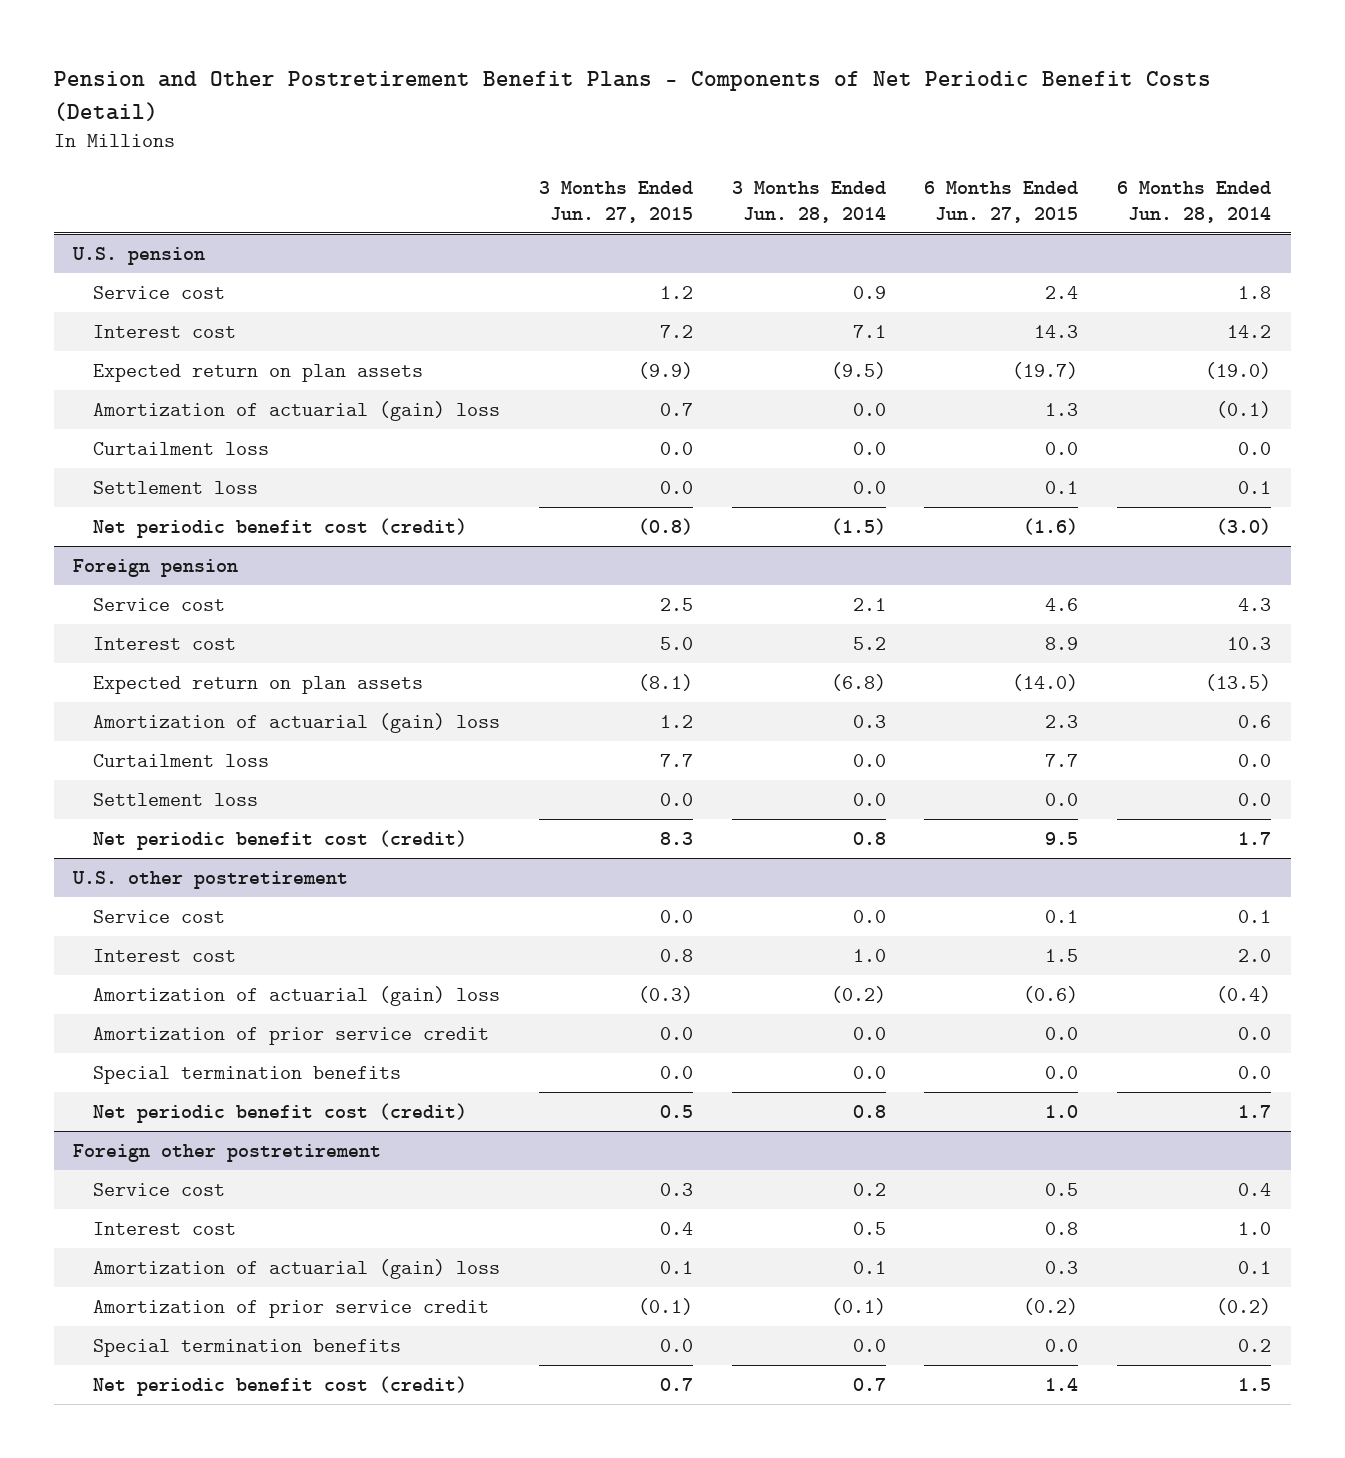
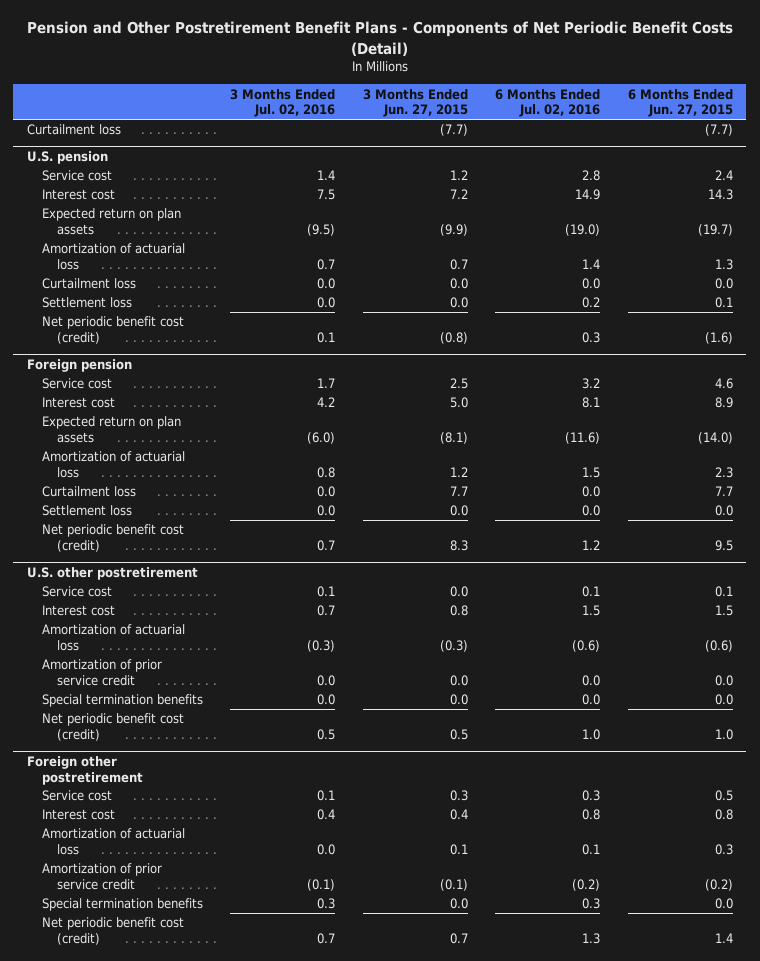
[731,181,886,223] 3 Months Ended Jun. 28, 2014 -> none
[1117,181,1272,223] 6 Months Ended Jun. 28, 2014 -> none
none -> [230,88,336,118] 3 Months Ended Jul. 02, 2016
none -> [495,88,601,118] 6 Months Ended Jul. 02, 2016
none -> [26,124,121,136] Curtailment loss
[92,401,500,422] Amortization of actuarial (gain) loss -> [41,243,185,270] Amortization of actuarial loss
[92,713,500,734] Amortization of actuarial (gain) loss -> [41,451,185,478] Amortization of actuarial loss
[92,986,500,1007] Amortization of actuarial (gain) loss -> [41,624,185,651] Amortization of actuarial loss
[92,1259,500,1280] Amortization of actuarial (gain) loss -> [41,828,185,855] Amortization of actuarial loss

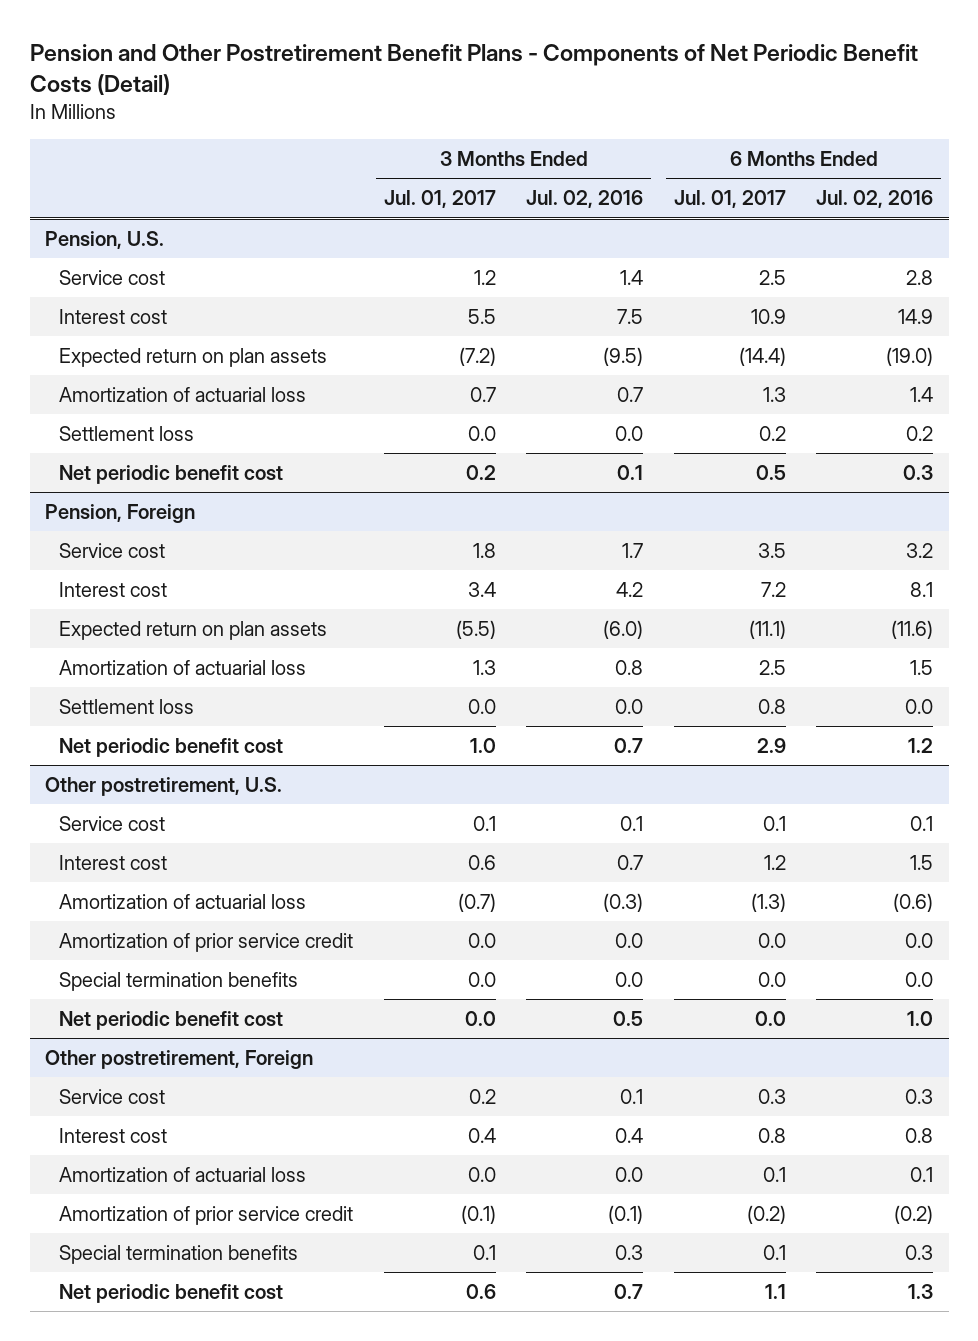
[362,88,468,118] 3 Months Ended Jun. 27, 2015 -> none
[627,88,733,118] 6 Months Ended Jun. 27, 2015 -> none
none -> [383,190,496,209] Jul. 01, 2017
none -> [673,190,786,209] Jul. 01, 2017
[26,124,121,136] Curtailment loss -> none
[26,151,108,165] U.S. pension -> [44,231,164,250] Pension, U.S.
[41,278,136,290] Curtailment loss -> none
[41,316,184,344] Net periodic benefit cost (credit) -> [59,465,284,485] Net periodic benefit cost
[26,359,132,373] Foreign pension -> [44,504,195,524] Pension, Foreign
[41,486,136,498] Curtailment loss -> none
[41,524,184,552] Net periodic benefit cost (credit) -> [59,738,284,758] Net periodic benefit cost
[26,567,198,581] U.S. other postretirement -> [44,777,282,797] Other postretirement, U.S.
[41,713,184,741] Net periodic benefit cost (credit) -> [59,1011,284,1031] Net periodic benefit cost
[26,756,143,785] Foreign other postretirement -> [44,1050,313,1070] Other postretirement, Foreign
[41,917,184,945] Net periodic benefit cost (credit) -> [59,1284,284,1304] Net periodic benefit cost

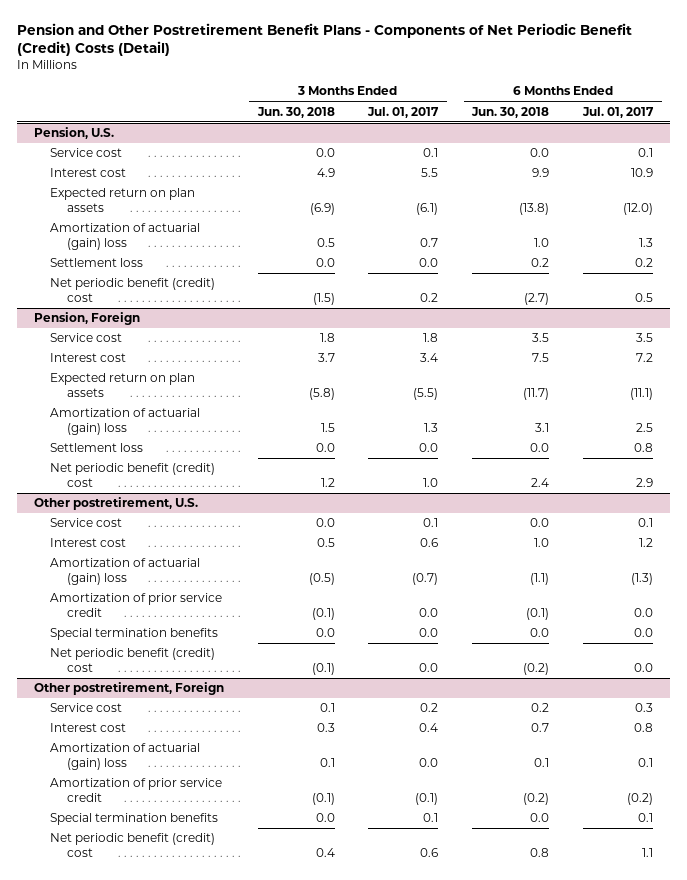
[29,43,918,95] Pension and Other Postretirement Benefit Plans - Components of Net Periodic Benefit Costs (Detail) -> [16,23,632,57] Pension and Other Postretirement Benefit Plans - Components of Net Periodic Benefit (Credit) Costs (Detail)
[526,190,644,209] Jul. 02, 2016 -> none
[816,190,934,209] Jul. 02, 2016 -> none
none -> [256,106,335,118] Jun. 30, 2018
none -> [471,106,550,118] Jun. 30, 2018
[473,270,496,286] 1.2 -> [423,148,439,158] 0.1
[758,270,786,286] 2.5 -> [638,148,654,158] 0.1
[458,347,496,367] (7.2) -> [416,202,439,215] (6.1)
[738,347,786,367] (14.4) -> [623,202,654,215] (12.0)
[59,387,307,403] Amortization of actuarial loss -> [50,223,201,250] Amortization of actuarial (gain) loss
[59,465,284,485] Net periodic benefit cost -> [50,278,216,302] Net periodic benefit (credit) cost
[59,660,307,676] Amortization of actuarial loss -> [50,408,201,435] Amortization of actuarial (gain) loss
[59,738,284,758] Net periodic benefit cost -> [50,463,216,487] Net periodic benefit (credit) cost
[59,894,307,910] Amortization of actuarial loss -> [50,558,201,585] Amortization of actuarial (gain) loss
[59,1011,284,1031] Net periodic benefit cost -> [50,648,216,672] Net periodic benefit (credit) cost
[59,1167,307,1183] Amortization of actuarial loss -> [50,743,201,770] Amortization of actuarial (gain) loss
[59,1284,284,1304] Net periodic benefit cost -> [50,833,216,857] Net periodic benefit (credit) cost

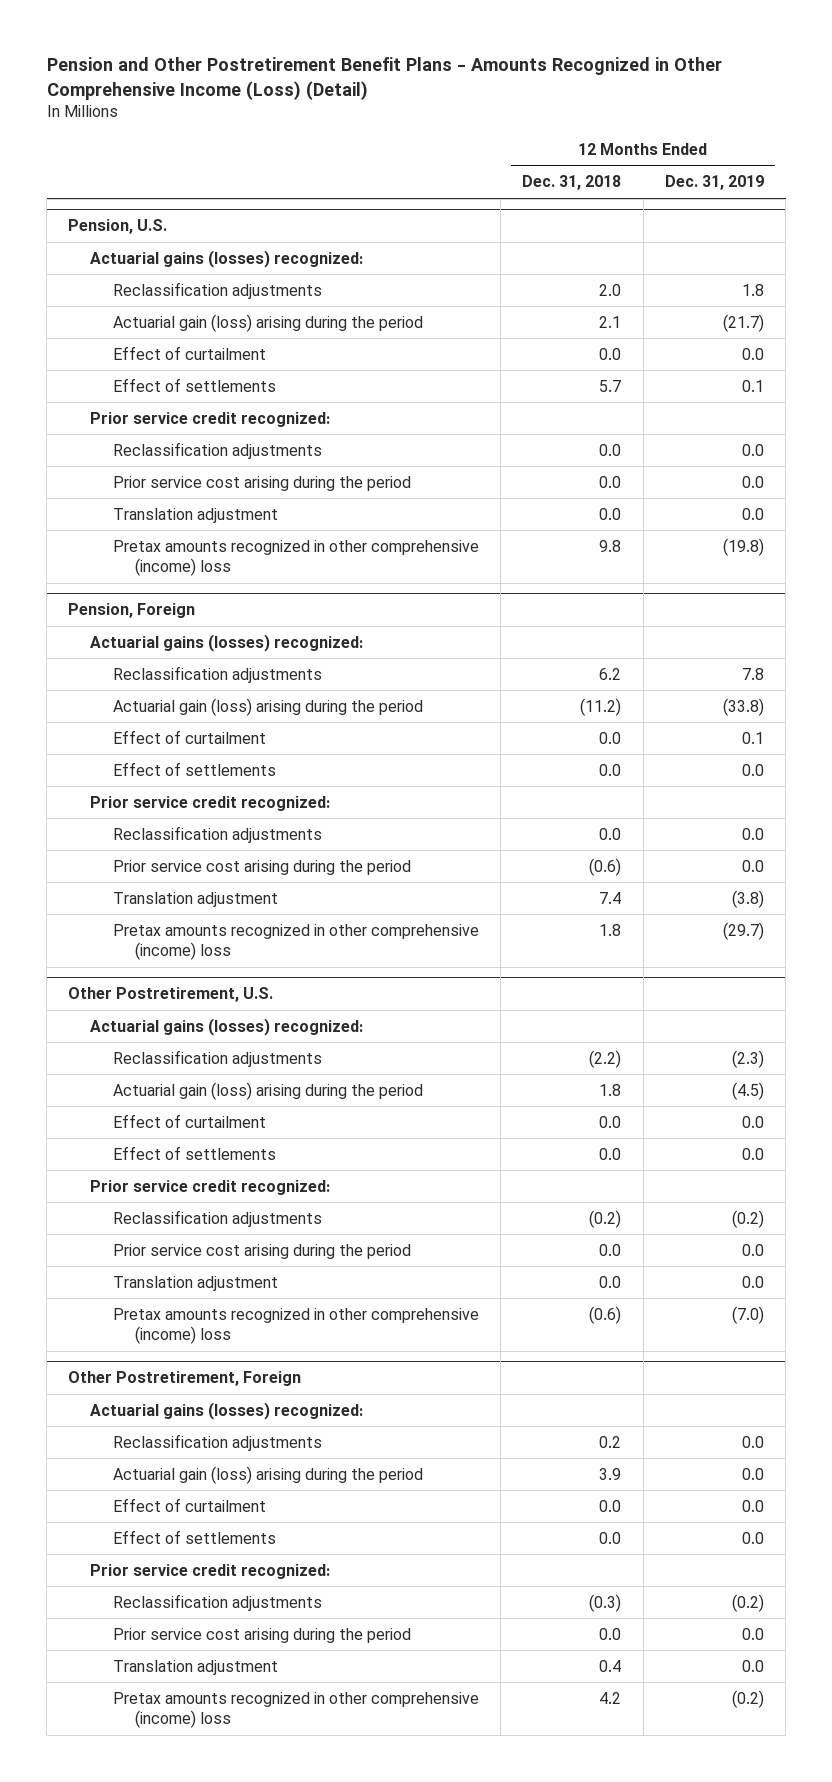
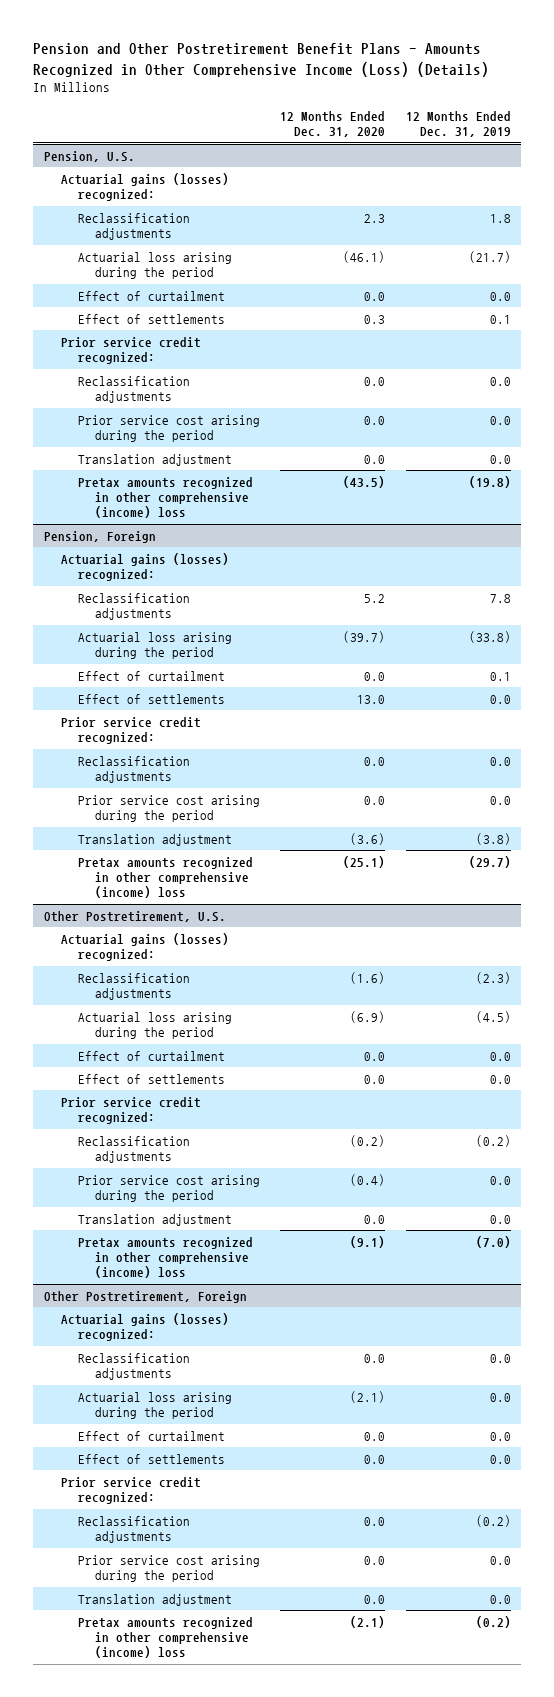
[46,57,722,100] Pension and Other Postretirement Benefit Plans - Amounts Recognized in Other Comprehensive Income (Loss) (Detail) -> [33,43,490,77] Pension and Other Postretirement Benefit Plans - Amounts Recognized in Other Comprehensive Income (Loss) (Details)
[522,175,622,191] Dec. 31, 2018 -> none
none -> [280,110,386,138] 12 Months Ended Dec. 31, 2020
[112,313,423,332] Actuarial gain (loss) arising during the period -> [77,251,232,280] Actuarial loss arising during the period
[112,697,423,716] Actuarial gain (loss) arising during the period -> [77,631,232,660] Actuarial loss arising during the period
[112,1081,423,1100] Actuarial gain (loss) arising during the period -> [77,1011,232,1040] Actuarial loss arising during the period
[112,1465,423,1484] Actuarial gain (loss) arising during the period -> [77,1391,232,1420] Actuarial loss arising during the period

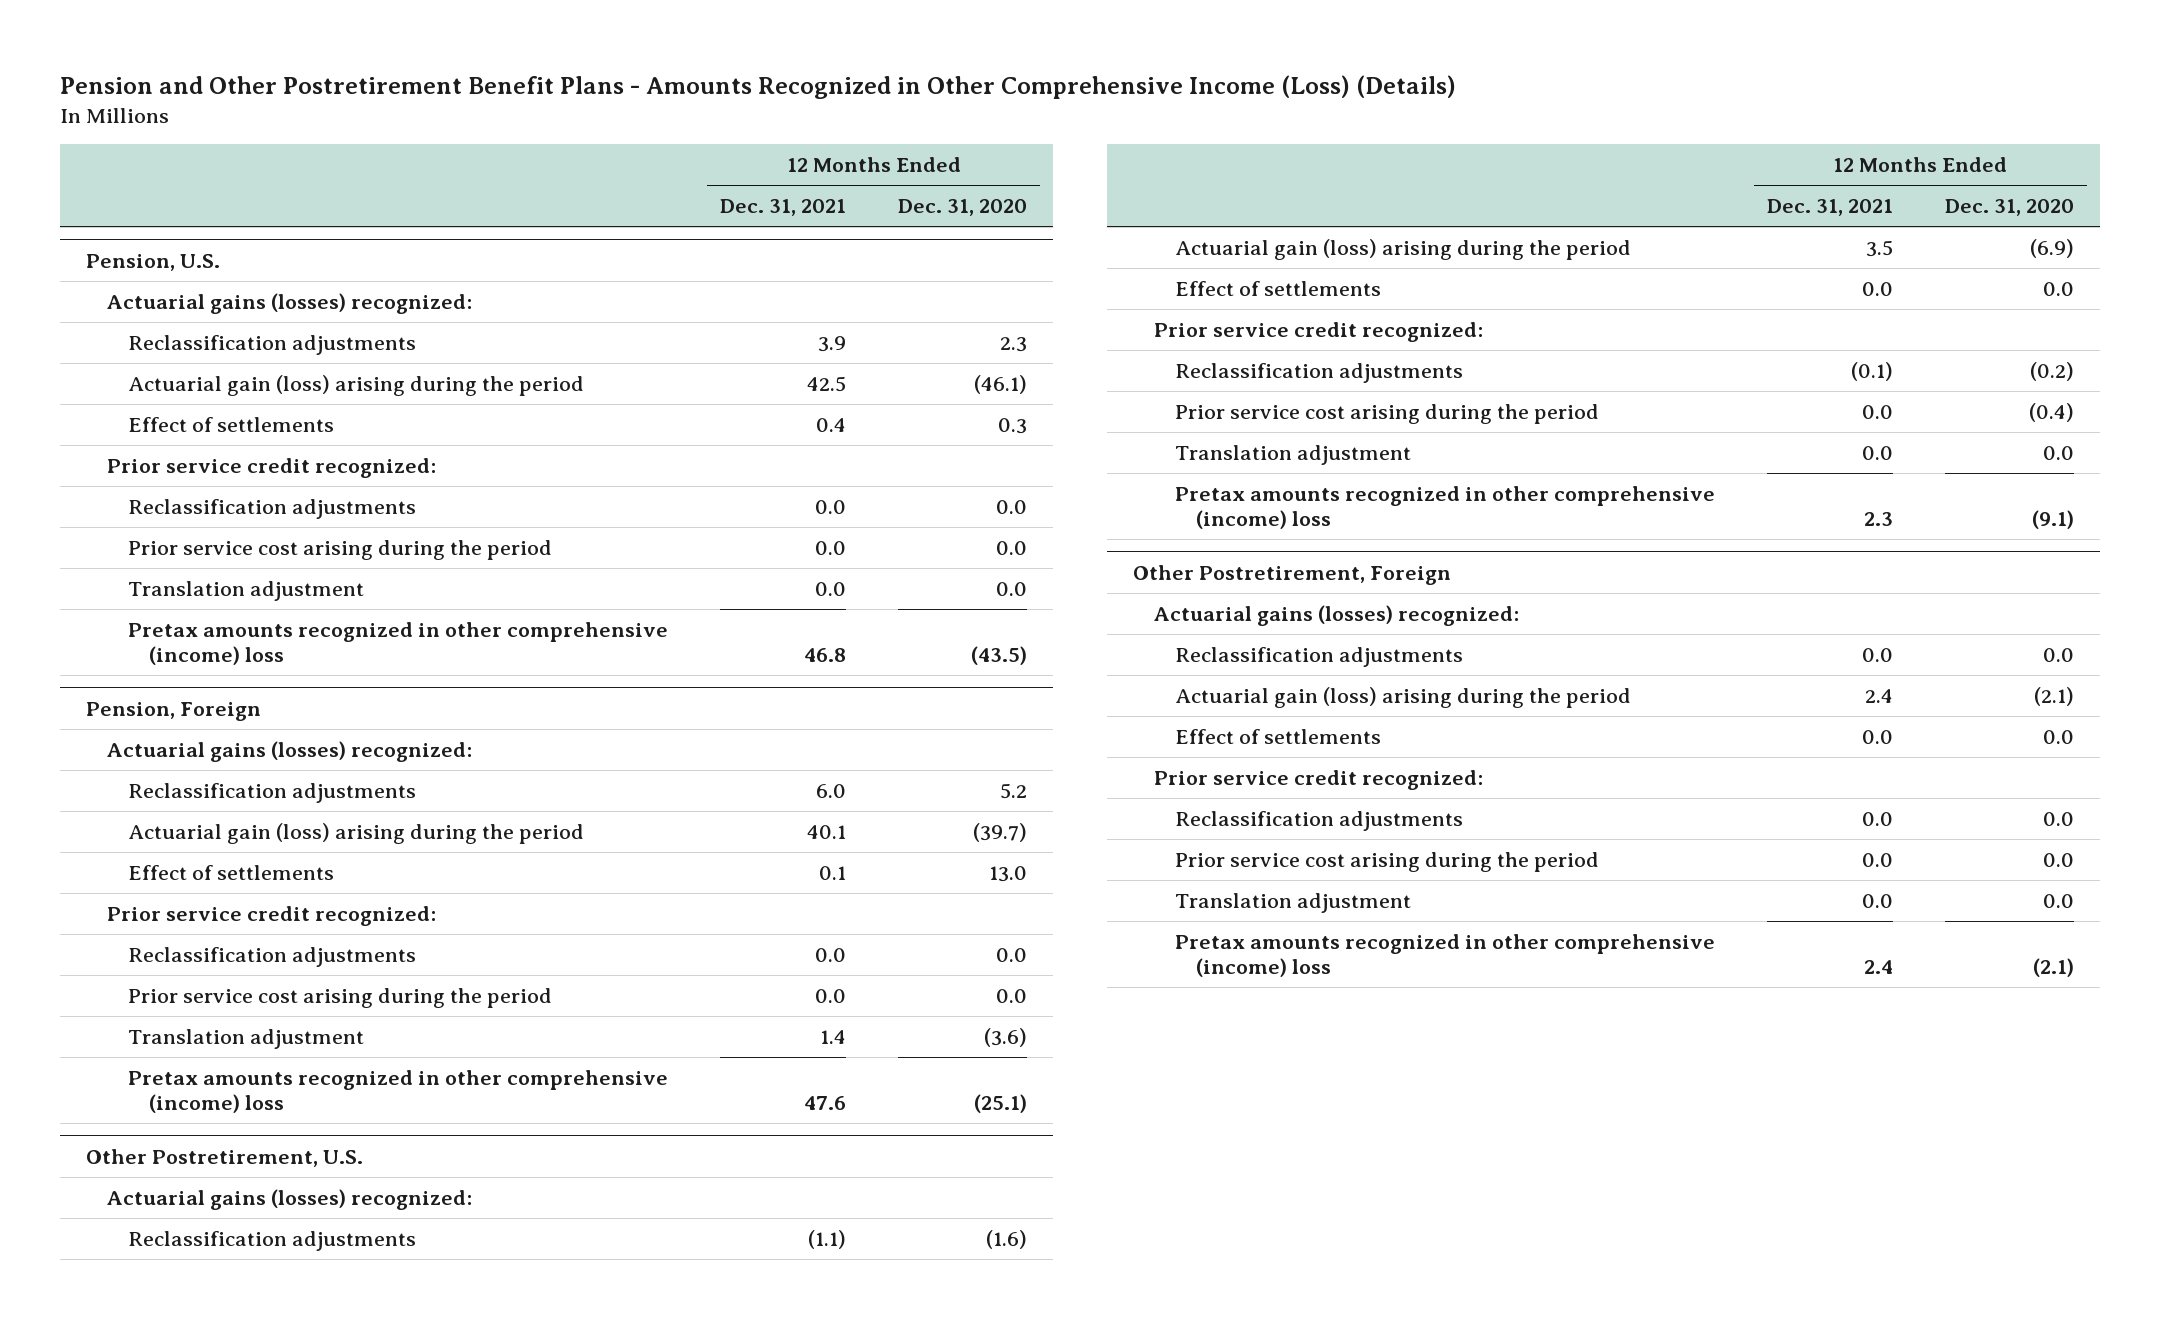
[405,110,511,138] 12 Months Ended Dec. 31, 2019 -> none
none -> [720,198,847,216] Dec. 31, 2021
[77,290,225,301] Effect of curtailment -> none
[77,251,232,280] Actuarial loss arising during the period -> [128,374,585,396] Actuarial gain (loss) arising during the period
[77,670,225,681] Effect of curtailment -> none
[77,631,232,660] Actuarial loss arising during the period -> [128,822,585,844] Actuarial gain (loss) arising during the period
[77,1050,225,1061] Effect of curtailment -> none
[77,1011,232,1040] Actuarial loss arising during the period -> [1174,238,1631,260] Actuarial gain (loss) arising during the period
[77,1430,225,1441] Effect of curtailment -> none
[77,1391,232,1420] Actuarial loss arising during the period -> [1174,686,1631,708] Actuarial gain (loss) arising during the period

